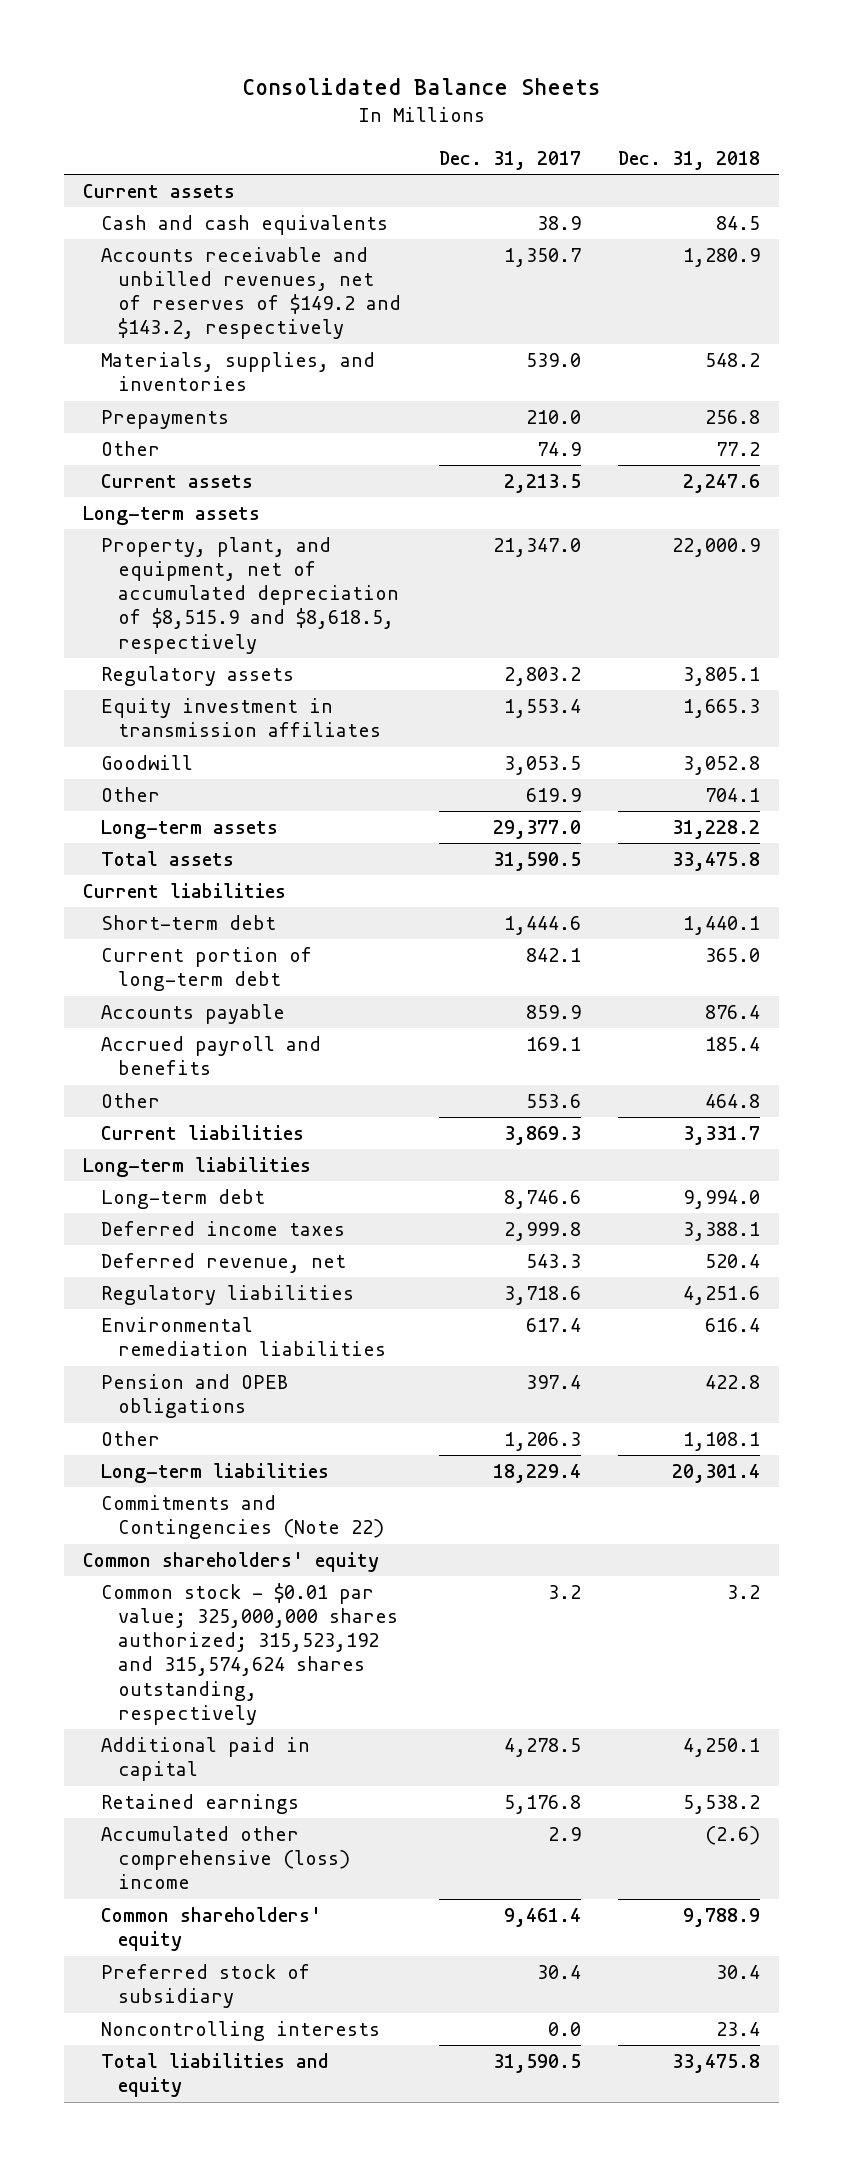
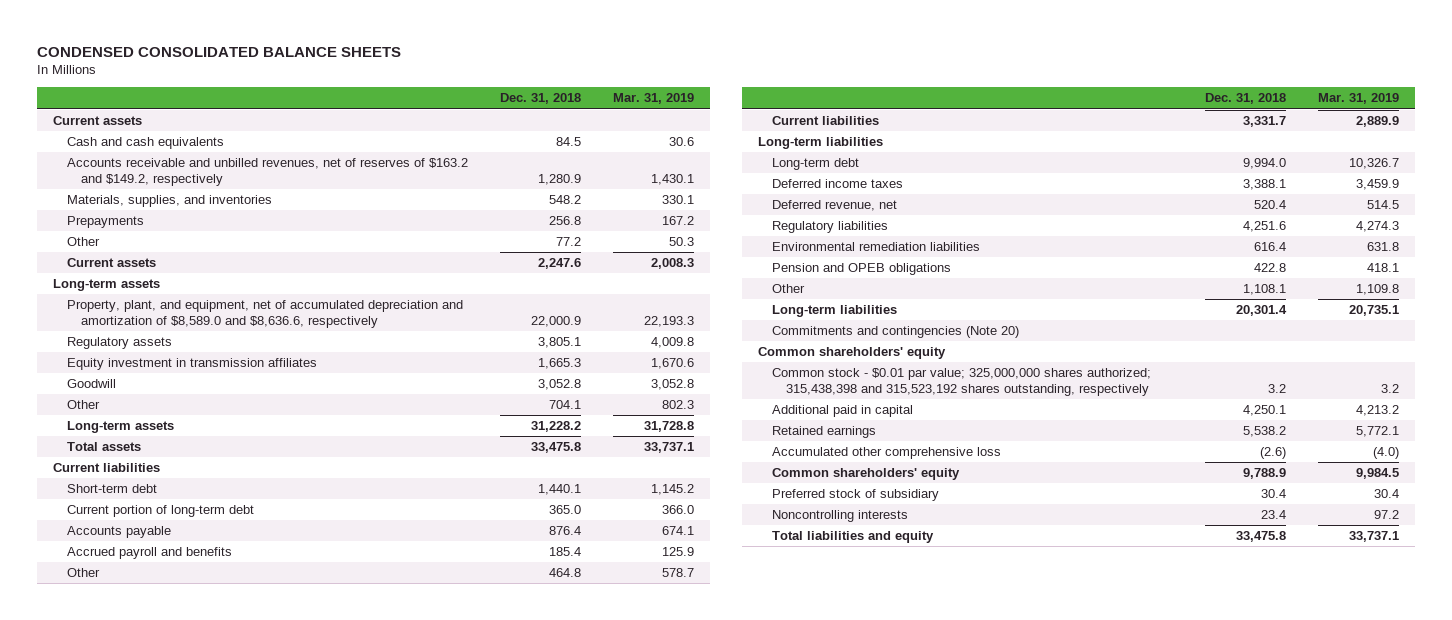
[241,78,601,96] Consolidated Balance Sheets -> [36,46,401,57] CONDENSED CONSOLIDATED BALANCE SHEETS
[438,151,581,171] Dec. 31, 2017 -> none
none -> [612,93,694,105] Mar. 31, 2019
[100,247,402,340] Accounts receivable and unbilled revenues, net of reserves of $149.2 and $143.2, respectively -> [66,158,468,187] Accounts receivable and unbilled revenues, net of reserves of $163.2 and $149.2, respectively
[100,537,400,654] Property, plant, and equipment, net of accumulated depreciation of $8,515.9 and $8,618.5, respectively -> [66,300,463,329] Property, plant, and equipment, net of accumulated depreciation and amortization of $8,589.0 and $8,636.6, respectively
[100,1495,385,1540] Commitments and Contingencies (Note 22) -> [772,326,1020,339] Commitments and contingencies (Note 20)
[100,1583,399,1725] Common stock - $0.01 par value; 325,000,000 shares authorized; 315,523,192 and 315,574,624 shares outstanding, respectively -> [772,368,1152,397] Common stock - $0.01 par value; 325,000,000 shares authorized; 315,438,398 and 315,523,192 shares outstanding, respectively
[100,1826,351,1890] Accumulated other comprehensive (loss) income -> [772,447,1002,460] Accumulated other comprehensive loss

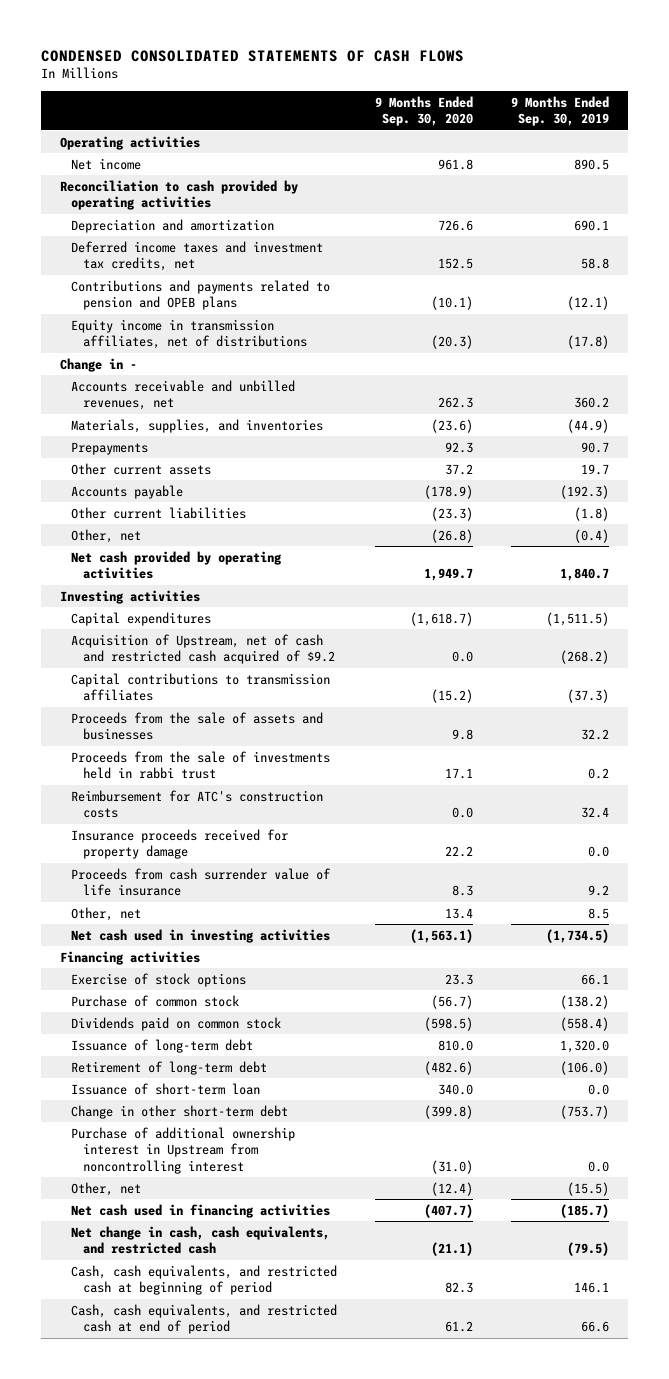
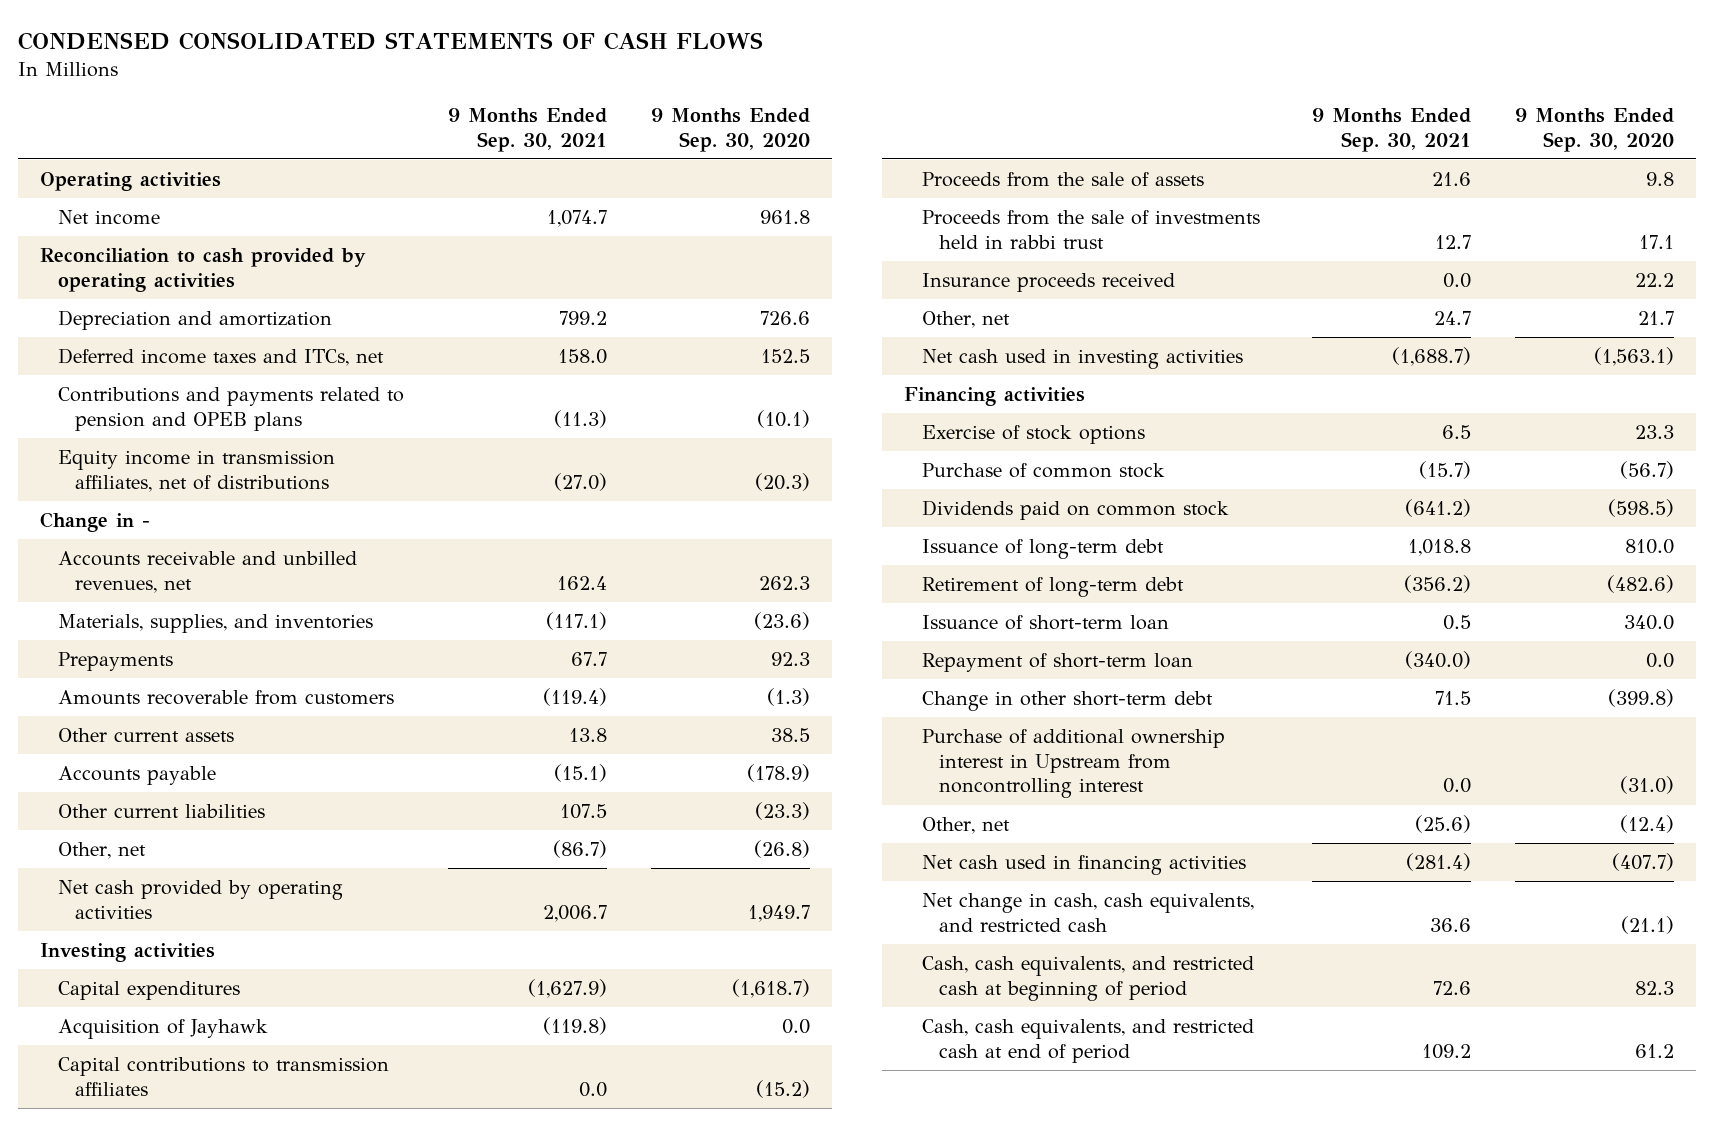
[510,95,609,127] 9 Months Ended Sep. 30, 2019 -> none
none -> [447,108,607,152] 9 Months Ended Sep. 30, 2021
[71,240,324,272] Deferred income taxes and investment tax credits, net -> [57,348,384,367] Deferred income taxes and ITCs, net
none -> [57,690,394,706] Amounts recoverable from customers
[445,463,474,475] 37.2 -> [770,728,810,743] 38.5
[71,633,336,665] Acquisition of Upstream, net of cash and restricted cash acquired of $9.2 -> none
none -> [57,1019,268,1040] Acquisition of Jayhawk
[71,711,324,741] Proceeds from the sale of assets and businesses -> [921,172,1204,188] Proceeds from the sale of assets
[71,789,324,819] Reimbursement for ATC's construction costs -> none
[71,867,332,897] Proceeds from cash surrender value of life insurance -> none
[71,828,289,860] Insurance proceeds received for property damage -> [921,273,1175,293] Insurance proceeds received
[445,907,474,919] 13.4 -> [1637,311,1674,326] 21.7
none -> [921,653,1193,673] Repayment of short-term loan

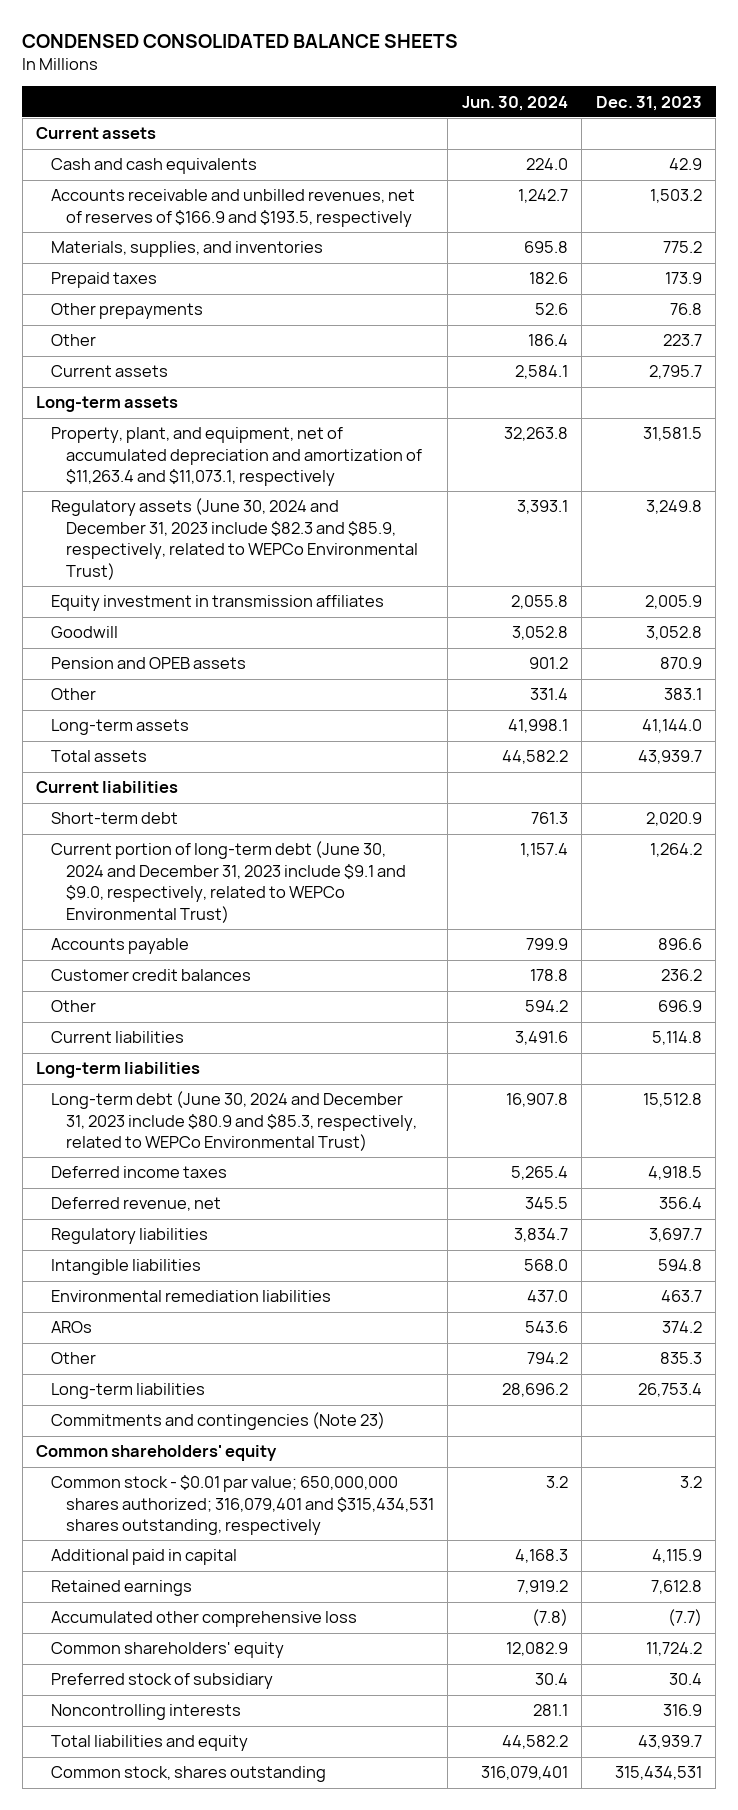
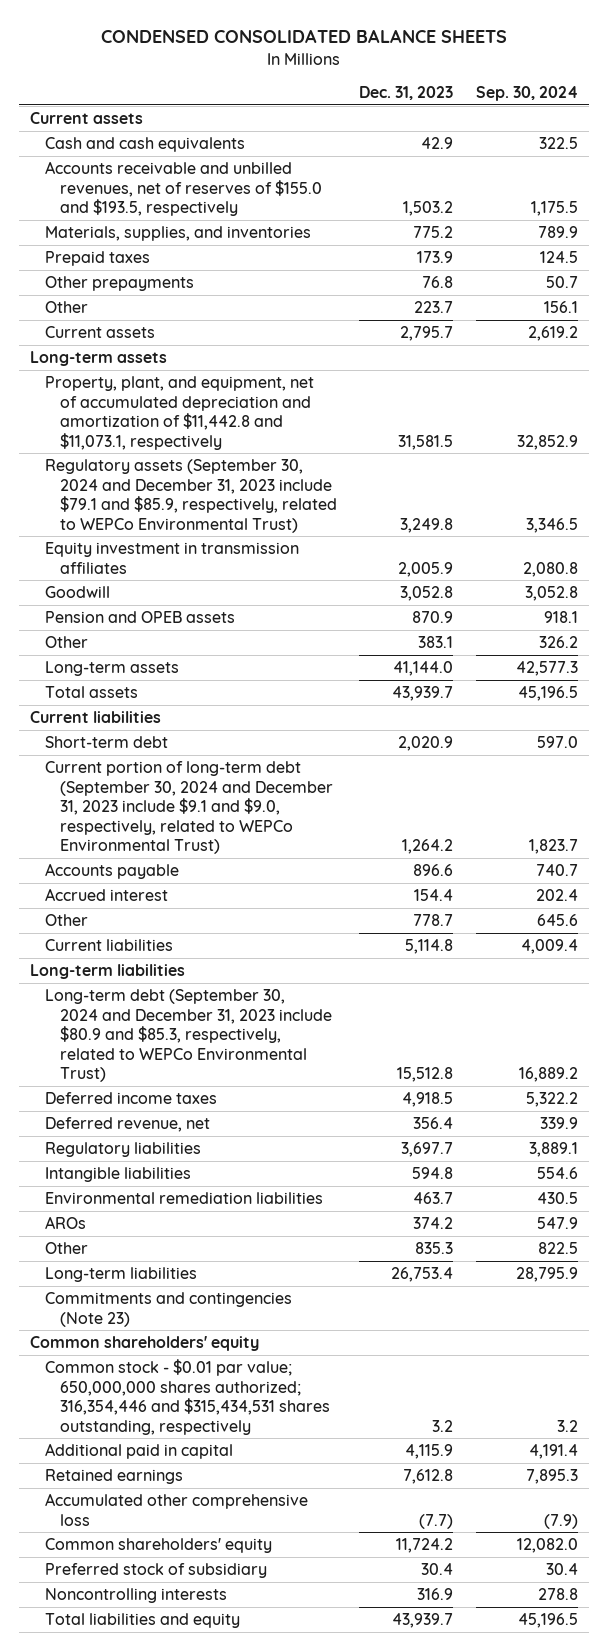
[461,95,568,111] Jun. 30, 2024 -> none
none -> [475,86,578,102] Sep. 30, 2024
[50,189,415,227] Accounts receivable and unbilled revenues, net of reserves of $166.9 and $193.5, respectively -> [44,160,322,217] Accounts receivable and unbilled revenues, net of reserves of $155.0 and $193.5, respectively
[50,427,422,487] Property, plant, and equipment, net of accumulated depreciation and amortization of $11,263.4 and $11,073.1, respectively -> [44,375,314,450] Property, plant, and equipment, net of accumulated depreciation and amortization of $11,442.8 and $11,073.1, respectively
[50,498,418,580] Regulatory assets (June 30, 2024 and December 31, 2023 include $82.3 and $85.9, respectively, related to WEPCo Environmental Trust) -> [44,458,337,533] Regulatory assets (September 30, 2024 and December 31, 2023 include $79.1 and $85.9, respectively, related to WEPCo Environmental Trust)
[50,841,406,923] Current portion of long-term debt (June 30, 2024 and December 31, 2023 include $9.1 and $9.0, respectively, related to WEPCo Environmental Trust) -> [44,760,333,855] Current portion of long-term debt (September 30, 2024 and December 31, 2023 include $9.1 and $9.0, respectively, related to WEPCo Environmental Trust)
[50,969,251,982] Customer credit balances -> none
none -> [44,887,168,901] Accrued interest
[657,1000,702,1013] 696.9 -> [413,913,454,926] 778.7
[50,1091,417,1152] Long-term debt (June 30, 2024 and December 31, 2023 include $80.9 and $85.3, respectively, related to WEPCo Environmental Trust) -> [44,988,332,1083] Long-term debt (September 30, 2024 and December 31, 2023 include $80.9 and $85.3, respectively, related to WEPCo Environmental Trust)
[50,1475,434,1536] Common stock - $0.01 par value; 650,000,000 shares authorized; 316,079,401 and $315,434,531 shares outstanding, respectively -> [44,1358,330,1435] Common stock - $0.01 par value; 650,000,000 shares authorized; 316,354,446 and $315,434,531 shares outstanding, respectively
[50,1766,326,1783] Common stock, shares outstanding -> none

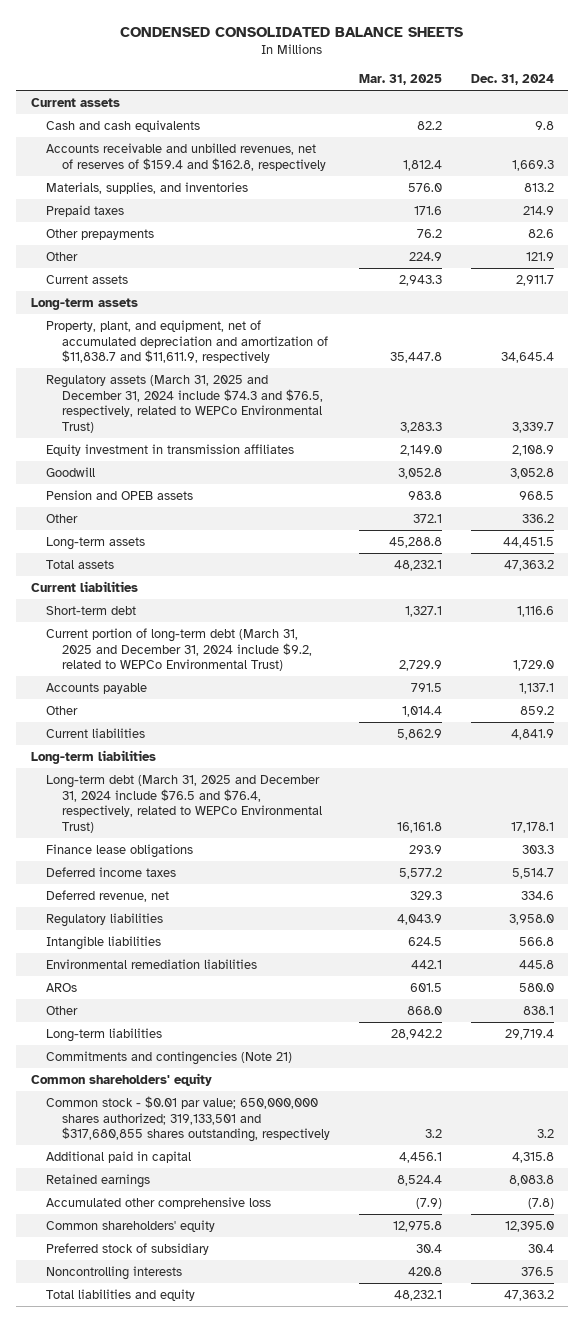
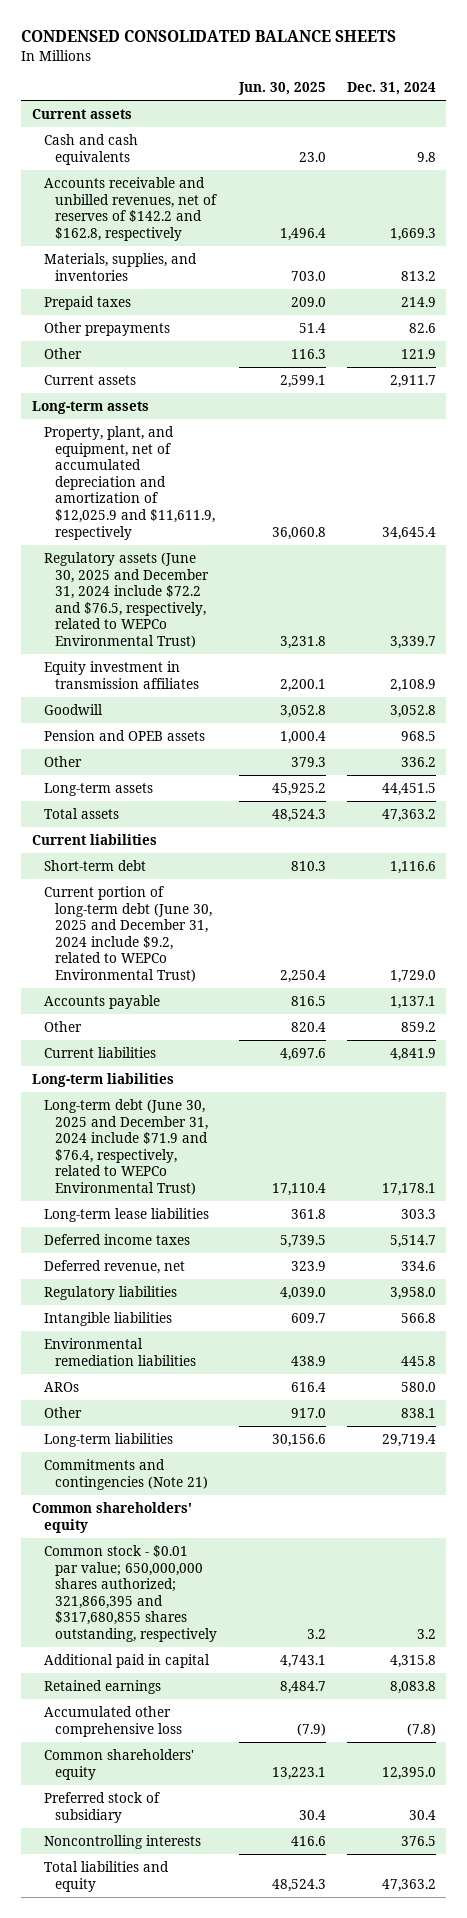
[358,74,442,86] Mar. 31, 2025 -> none
none -> [237,82,326,96] Jun. 30, 2025
[46,142,326,171] Accounts receivable and unbilled revenues, net of reserves of $159.4 and $162.8, respectively -> [43,176,218,241] Accounts receivable and unbilled revenues, net of reserves of $142.2 and $162.8, respectively
[46,319,328,364] Property, plant, and equipment, net of accumulated depreciation and amortization of $11,838.7 and $11,611.9, respectively -> [43,425,216,540] Property, plant, and equipment, net of accumulated depreciation and amortization of $12,025.9 and $11,611.9, respectively
[46,374,323,433] Regulatory assets (March 31, 2025 and December 31, 2024 include $74.3 and $76.5, respectively, related to WEPCo Environmental Trust) -> [43,551,210,649] Regulatory assets (June 30, 2025 and December 31, 2024 include $72.2 and $76.5, respectively, related to WEPCo Environmental Trust)
[46,627,312,672] Current portion of long-term debt (March 31, 2025 and December 31, 2024 include $9.2, related to WEPCo Environmental Trust) -> [43,885,213,983] Current portion of long-term debt (June 30, 2025 and December 31, 2024 include $9.2, related to WEPCo Environmental Trust)
[46,774,322,833] Long-term debt (March 31, 2025 and December 31, 2024 include $76.5 and $76.4, respectively, related to WEPCo Environmental Trust) -> [43,1098,209,1196] Long-term debt (June 30, 2025 and December 31, 2024 include $71.9 and $76.4, respectively, related to WEPCo Environmental Trust)
[46,843,194,858] Finance lease obligations -> [43,1207,209,1222] Long-term lease liabilities
[46,1095,330,1143] Common stock - $0.01 par value; 650,000,000 shares authorized; 319,133,501 and $317,680,855 shares outstanding, respectively -> [43,1544,218,1643] Common stock - $0.01 par value; 650,000,000 shares authorized; 321,866,395 and $317,680,855 shares outstanding, respectively

